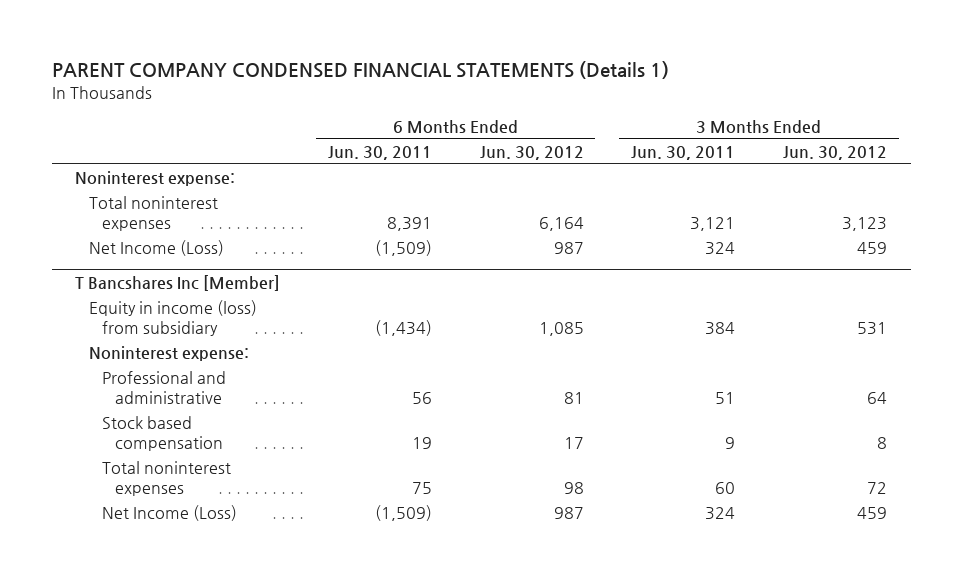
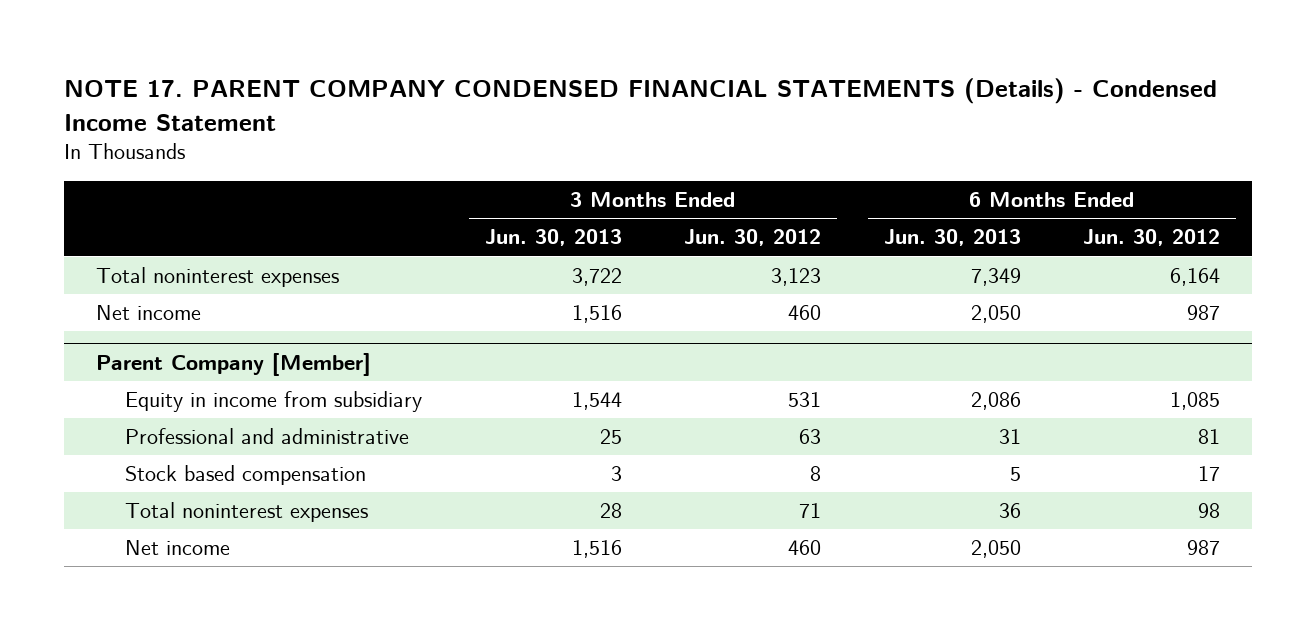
[51,61,669,80] PARENT COMPANY CONDENSED FINANCIAL STATEMENTS (Details 1) -> [64,78,1218,131] NOTE 17. PARENT COMPANY CONDENSED FINANCIAL STATEMENTS (Details) - Condensed Income Statement
[328,145,433,160] Jun. 30, 2011 -> none
[631,145,736,160] Jun. 30, 2011 -> none
none -> [484,229,622,247] Jun. 30, 2013
none -> [883,229,1021,247] Jun. 30, 2013
[75,171,236,187] Noninterest expense: -> none
[75,274,281,291] T Bancshares Inc [Member] -> none
[88,346,249,362] Noninterest expense: -> none
[88,240,224,257] Net Income (Loss) -> [95,305,201,321] Net income
[856,242,887,255] 459 -> [788,305,822,321] 460
none -> [95,353,371,377] Parent Company [Member]
[88,300,257,336] Equity in income (loss) from subsidiary -> [124,391,422,413] Equity in income from subsidiary
[866,391,887,404] 64 -> [799,429,822,445] 63
[866,481,887,494] 72 -> [799,503,822,519] 71
[102,505,238,522] Net Income (Loss) -> [124,540,230,556] Net income
[856,507,887,520] 459 -> [788,540,822,556] 460

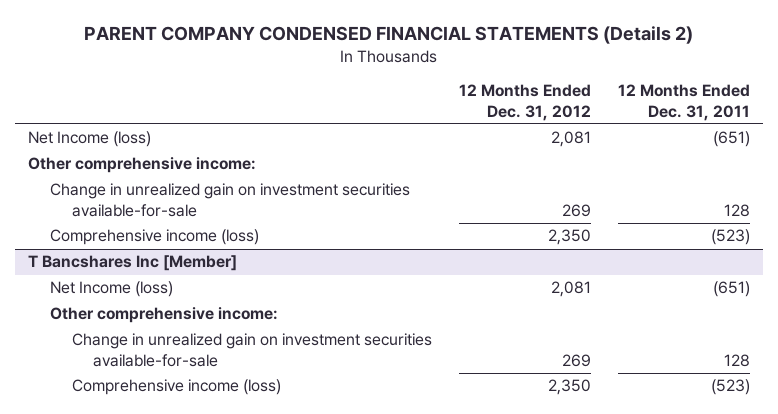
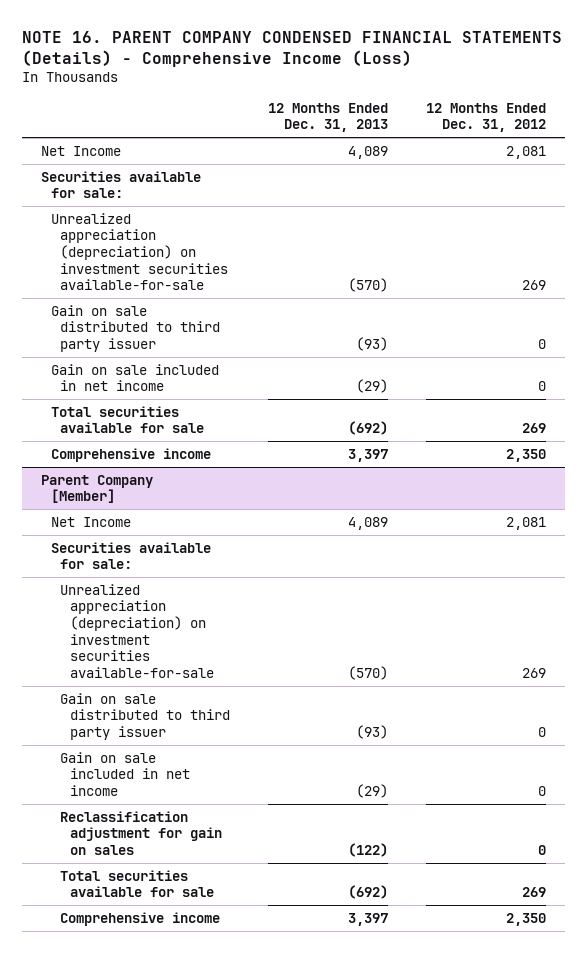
[83,25,693,44] PARENT COMPANY CONDENSED FINANCIAL STATEMENTS (Details 2) -> [22,31,563,67] NOTE 16. PARENT COMPANY CONDENSED FINANCIAL STATEMENTS (Details) - Comprehensive Income (Loss)
[617,84,750,121] 12 Months Ended Dec. 31, 2011 -> none
none -> [267,102,388,133] 12 Months Ended Dec. 31, 2013
[28,157,257,174] Other comprehensive income: -> none
[28,255,238,272] T Bancshares Inc [Member] -> none
[49,307,278,324] Other comprehensive income: -> none
[28,131,152,148] Net Income (loss) -> [41,145,122,156] Net Income
none -> [41,170,202,199] Securities available for sale:
[49,183,410,217] Change in unrealized gain on investment securities available-for-sale -> [50,212,229,291] Unrealized appreciation (depreciation) on investment securities available-for-sale
none -> [50,304,221,352] Gain on sale distributed to third party issuer
none -> [50,363,219,392] Gain on sale included in net income
none -> [50,405,205,434] Total securities available for sale
[49,229,259,246] Comprehensive income (loss) -> [50,447,211,462] Comprehensive income
none -> [41,474,154,504] Parent Company [Member]
[49,281,173,298] Net Income (loss) -> [50,516,131,527] Net Income
none -> [50,541,211,570] Securities available for sale:
[71,333,432,367] Change in unrealized gain on investment securities available-for-sale -> [60,583,214,678] Unrealized appreciation (depreciation) on investment securities available-for-sale
none -> [60,692,230,740] Gain on sale distributed to third party issuer
none -> [60,751,190,796] Gain on sale included in net income
none -> [60,810,222,855] Reclassification adjustment for gain on sales
none -> [60,869,214,898] Total securities available for sale
[71,379,281,396] Comprehensive income (loss) -> [60,911,221,926] Comprehensive income

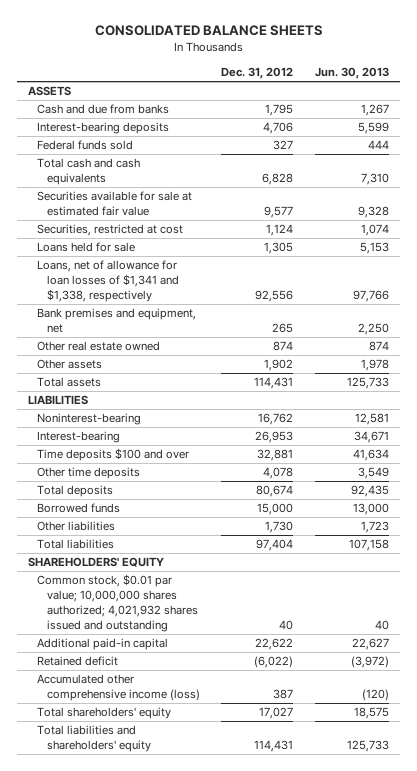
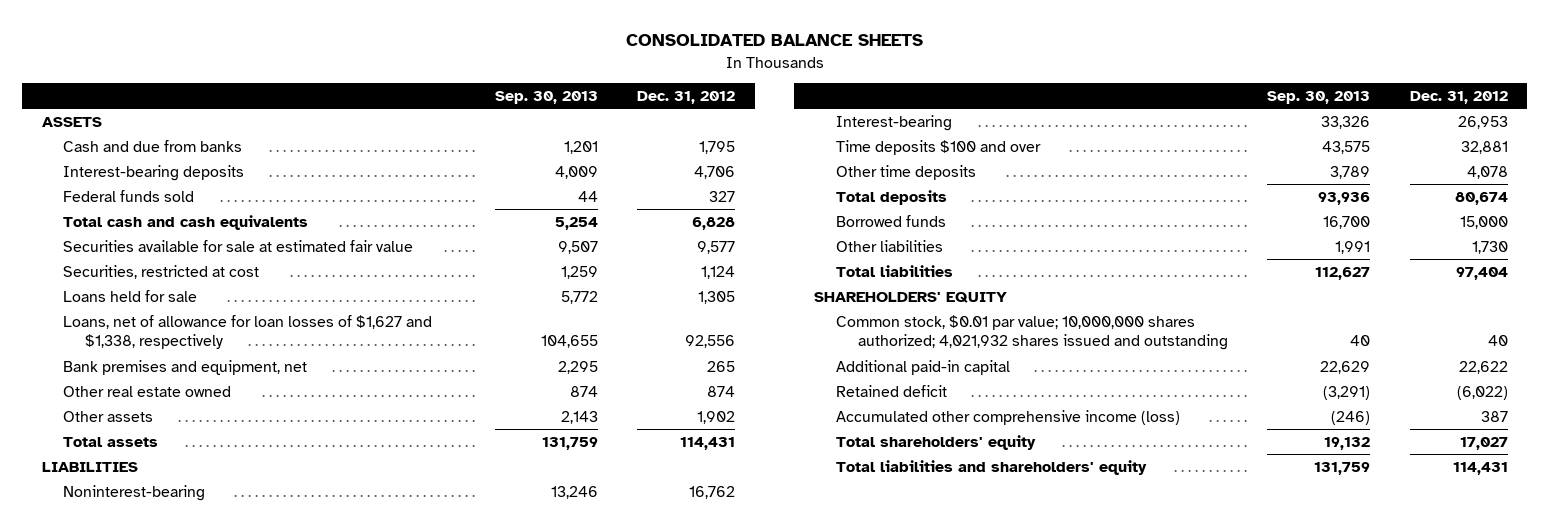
[315,67,390,80] Jun. 30, 2013 -> none
none -> [494,91,598,105] Sep. 30, 2013
[37,260,179,303] Loans, net of allowance for loan losses of $1,341 and $1,338, respectively -> [63,314,433,350] Loans, net of allowance for loan losses of $1,627 and $1,338, respectively

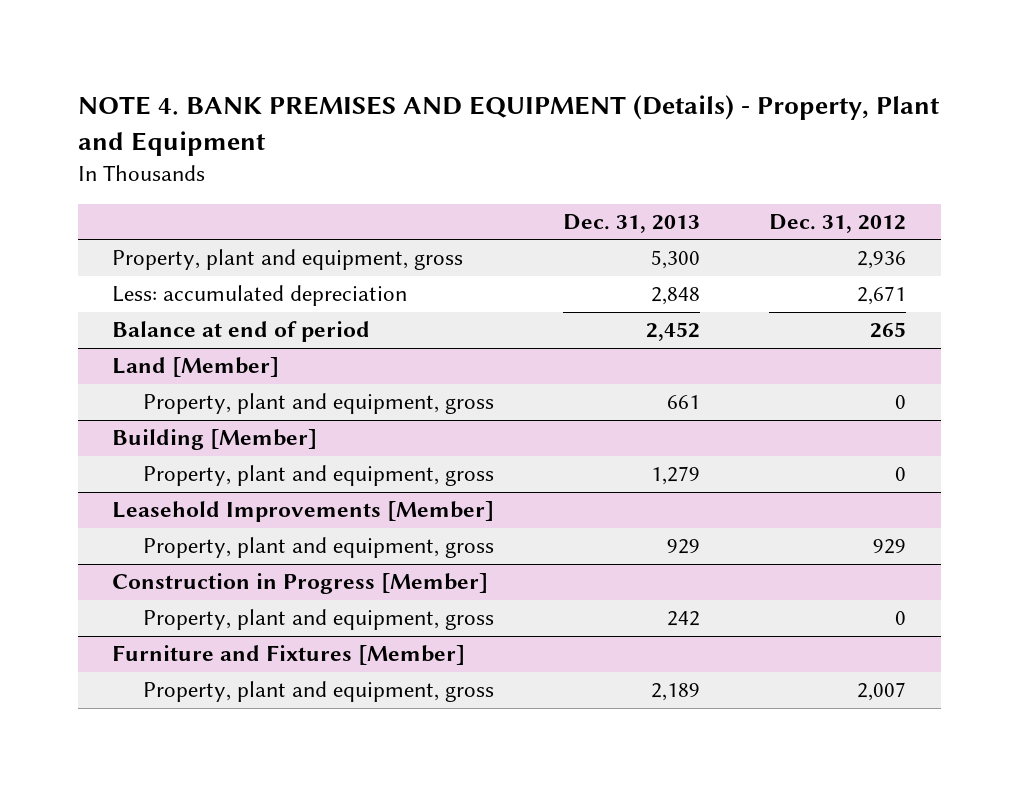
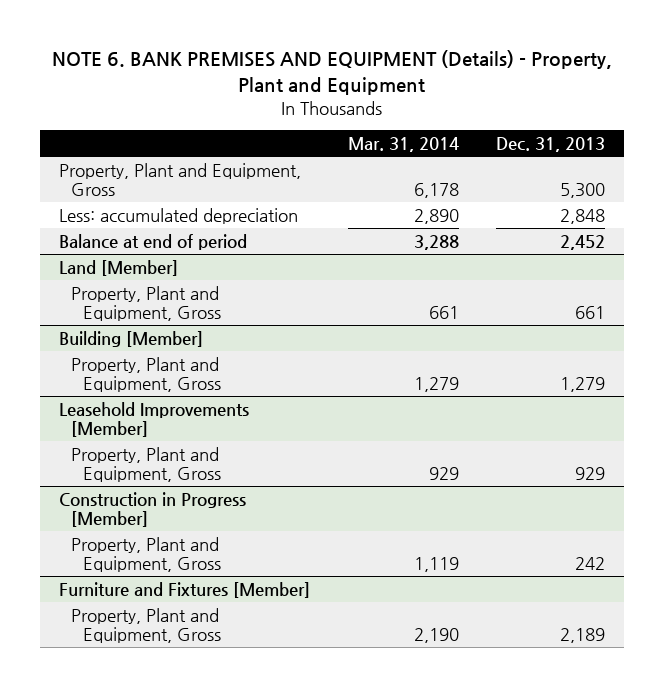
[77,94,940,156] NOTE 4. BANK PREMISES AND EQUIPMENT (Details) - Property, Plant and Equipment -> [52,50,613,96] NOTE 6. BANK PREMISES AND EQUIPMENT (Details) - Property, Plant and Equipment
[769,214,907,234] Dec. 31, 2012 -> none
none -> [347,136,459,152] Mar. 31, 2014
[112,249,464,271] Property, plant and equipment, gross -> [58,162,301,197] Property, Plant and Equipment, Gross
[142,393,494,415] Property, plant and equipment, gross -> [70,285,221,322] Property, Plant and Equipment, Gross
[142,465,494,487] Property, plant and equipment, gross -> [70,356,221,393] Property, Plant and Equipment, Gross
[142,537,494,559] Property, plant and equipment, gross -> [70,446,221,483] Property, Plant and Equipment, Gross
[142,609,494,631] Property, plant and equipment, gross -> [70,536,221,573] Property, Plant and Equipment, Gross
[142,681,494,703] Property, plant and equipment, gross -> [70,607,221,644] Property, Plant and Equipment, Gross

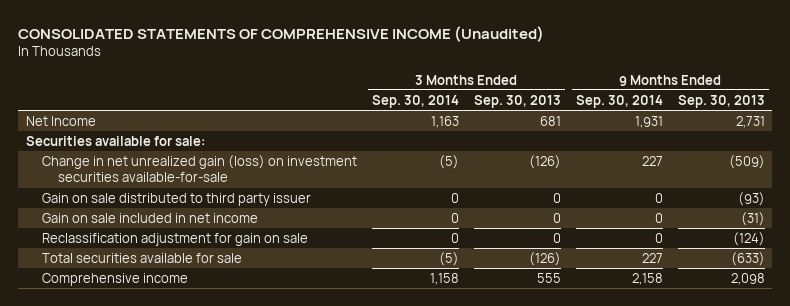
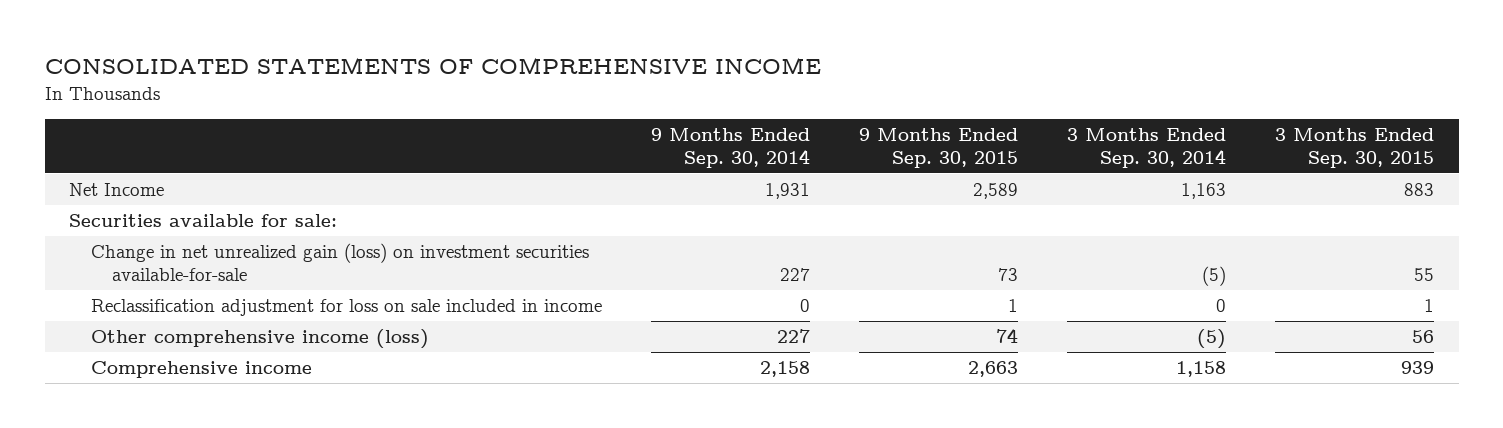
[18,25,545,42] CONSOLIDATED STATEMENTS OF COMPREHENSIVE INCOME (Unaudited) -> [44,57,821,75] CONSOLIDATED STATEMENTS OF COMPREHENSIVE INCOME
[473,94,561,108] Sep. 30, 2013 -> none
[677,94,765,108] Sep. 30, 2013 -> none
none -> [858,127,1018,168] 9 Months Ended Sep. 30, 2015
none -> [1275,127,1435,168] 3 Months Ended Sep. 30, 2015
[41,192,311,206] Gain on sale distributed to third party issuer -> none
[41,212,258,223] Gain on sale included in net income -> none
[41,232,308,246] Reclassification adjustment for gain on sale -> [90,299,602,317] Reclassification adjustment for loss on sale included in income
[41,252,242,263] Total securities available for sale -> [90,329,429,350] Other comprehensive income (loss)

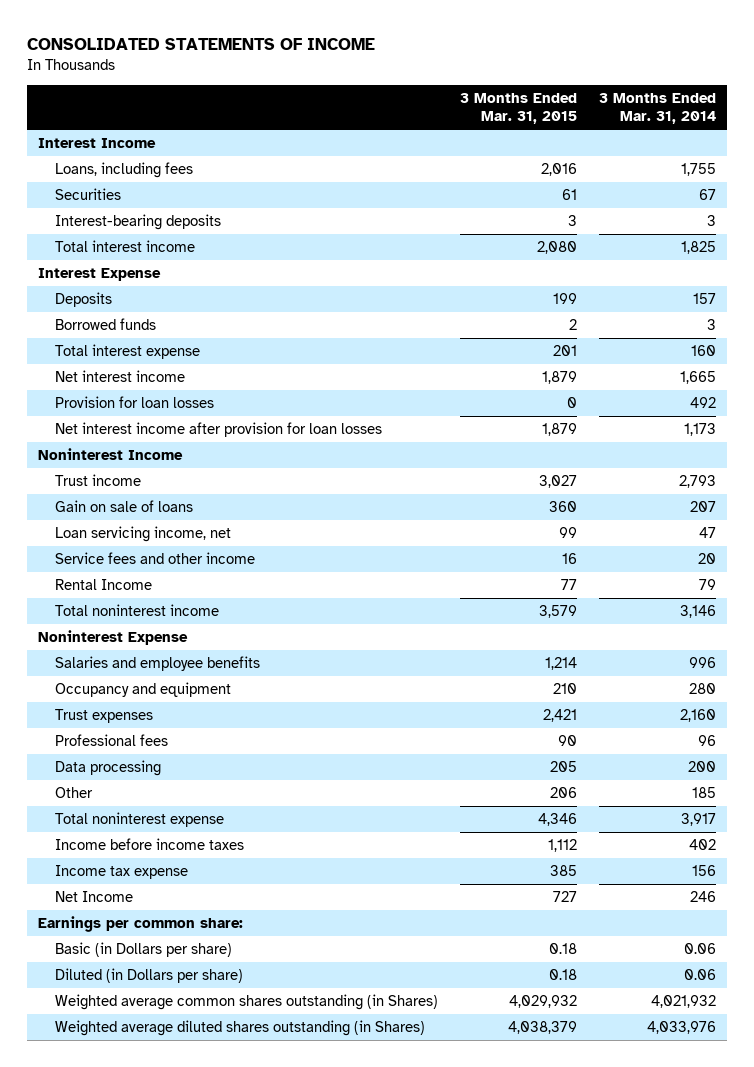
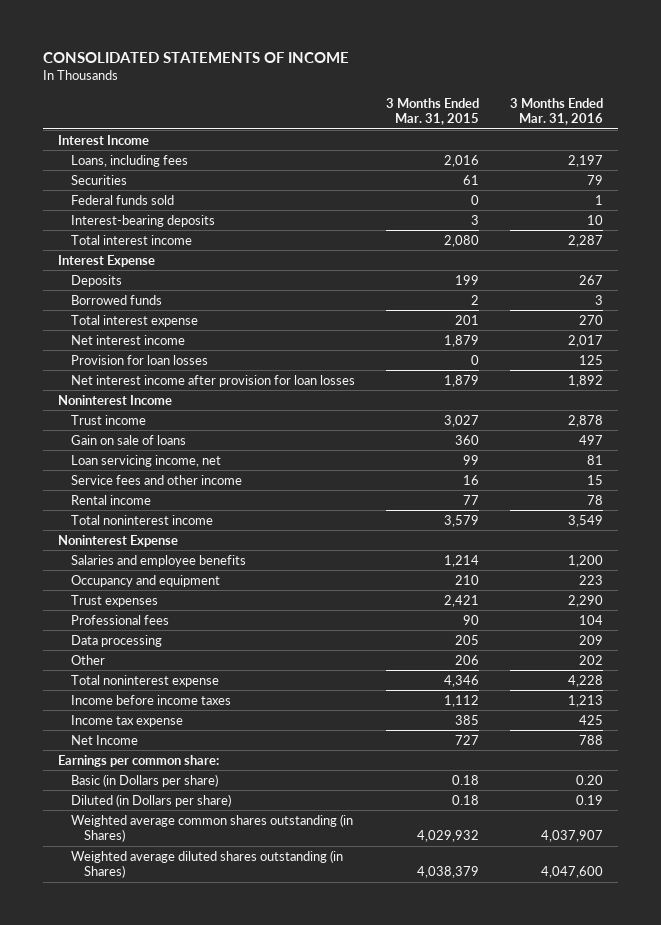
[599,92,717,125] 3 Months Ended Mar. 31, 2014 -> none
none -> [509,97,603,126] 3 Months Ended Mar. 31, 2016
none -> [70,194,174,205] Federal funds sold
[55,579,153,591] Rental Income -> [70,494,151,505] Rental income

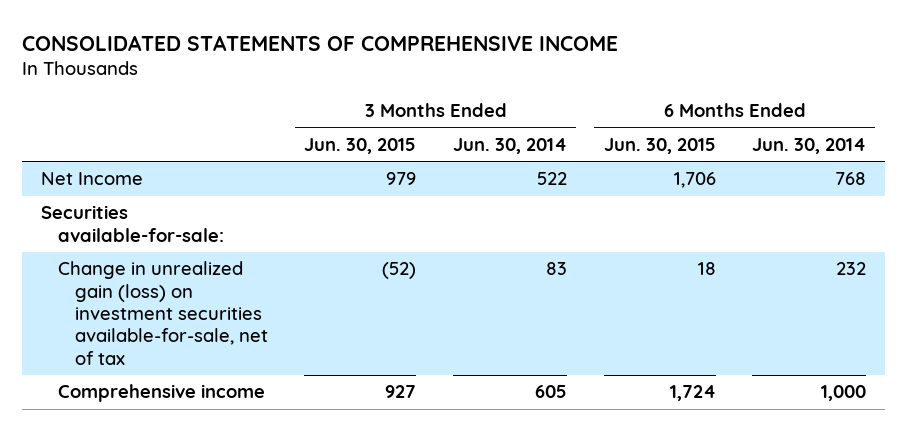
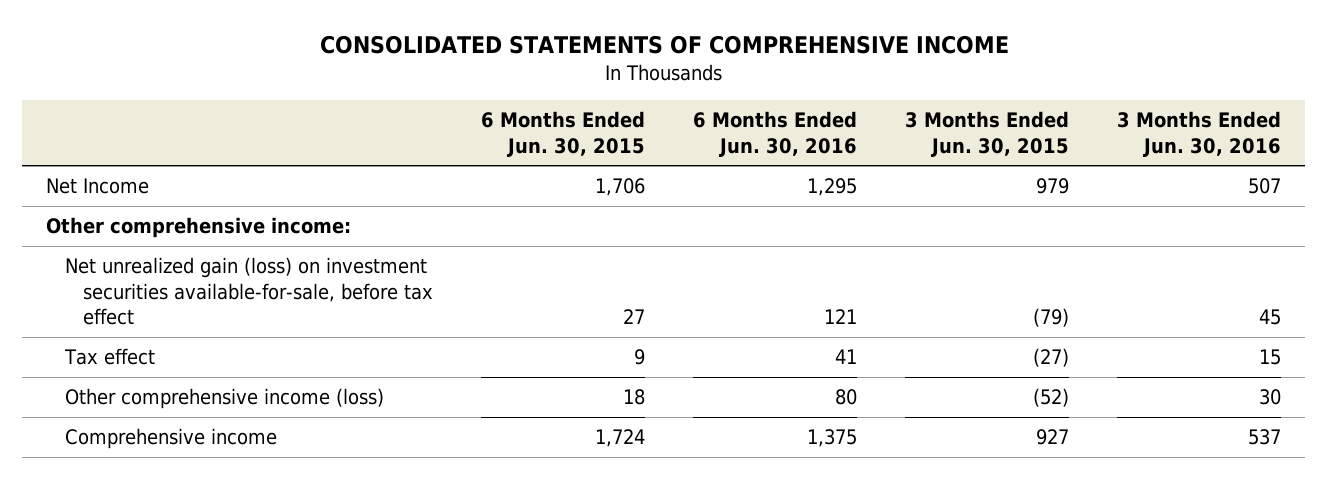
[452,137,567,154] Jun. 30, 2014 -> none
[752,137,867,154] Jun. 30, 2014 -> none
none -> [693,111,858,157] 6 Months Ended Jun. 30, 2016
none -> [1117,111,1282,157] 3 Months Ended Jun. 30, 2016
[40,205,224,242] Securities available-for-sale: -> none
none -> [46,217,352,239] Other comprehensive income:
[57,261,268,365] Change in unrealized gain (loss) on investment securities available-for-sale, net of tax -> [64,257,434,325] Net unrealized gain (loss) on investment securities available-for-sale, before tax effect
[382,262,417,280] (52) -> [1033,307,1070,327] (79)
[697,262,716,276] 18 -> [623,308,646,324] 27
none -> [63,348,155,366] Tax effect
none -> [64,388,384,410] Other comprehensive income (loss)

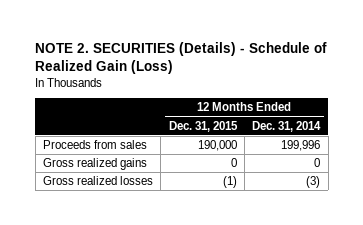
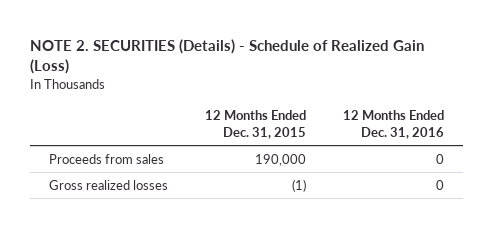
[252,120,322,132] Dec. 31, 2014 -> none
none -> [343,109,445,139] 12 Months Ended Dec. 31, 2016
[42,158,147,171] Gross realized gains -> none

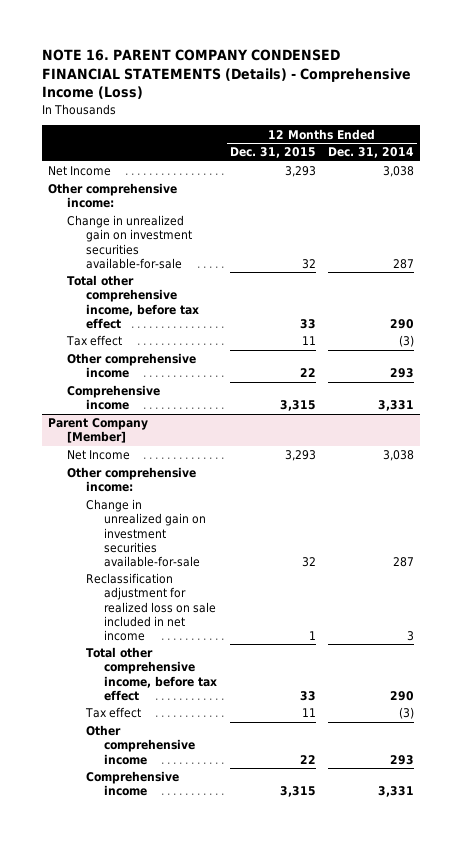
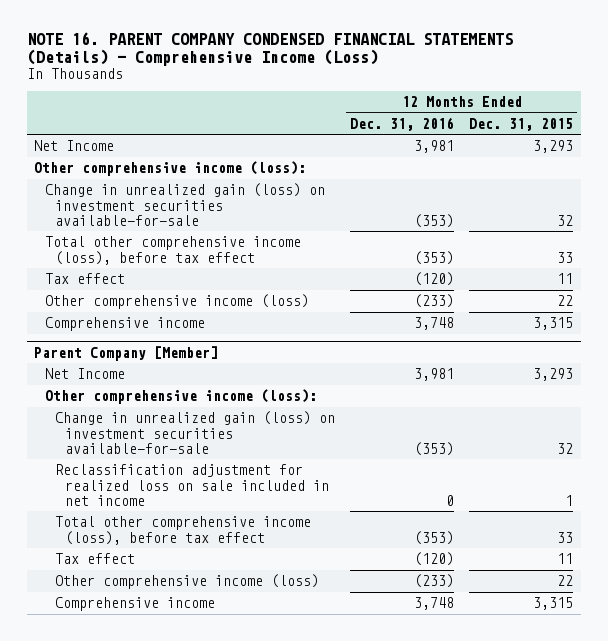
[328,147,415,159] Dec. 31, 2014 -> none
none -> [349,116,454,131] Dec. 31, 2016
[47,183,177,209] Other comprehensive income: -> [34,161,307,177] Other comprehensive income (loss):
[66,215,192,269] Change in unrealized gain on investment securities available-for-sale -> [44,183,325,226] Change in unrealized gain (loss) on investment securities available-for-sale
[66,275,199,329] Total other comprehensive income, before tax effect -> [44,236,301,265] Total other comprehensive income (loss), before tax effect
[66,353,196,379] Other comprehensive income -> [44,294,309,310] Other comprehensive income (loss)
[66,467,196,493] Other comprehensive income: -> [44,389,317,405] Other comprehensive income (loss):
[85,499,207,567] Change in unrealized gain on investment securities available-for-sale -> [54,411,335,454] Change in unrealized gain (loss) on investment securities available-for-sale
[85,647,218,701] Total other comprehensive income, before tax effect -> [54,516,311,545] Total other comprehensive income (loss), before tax effect
[85,725,196,765] Other comprehensive income -> [54,574,319,590] Other comprehensive income (loss)

